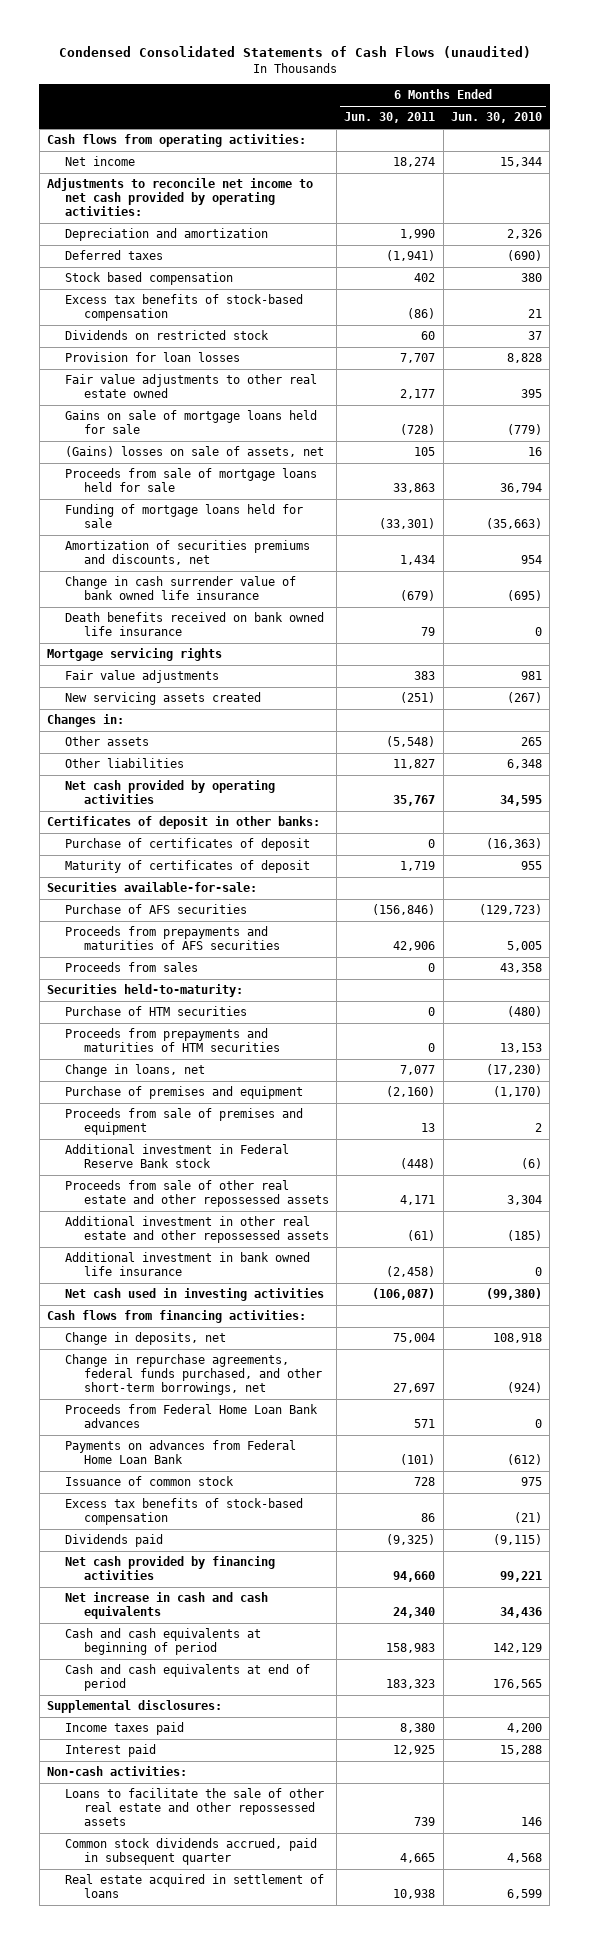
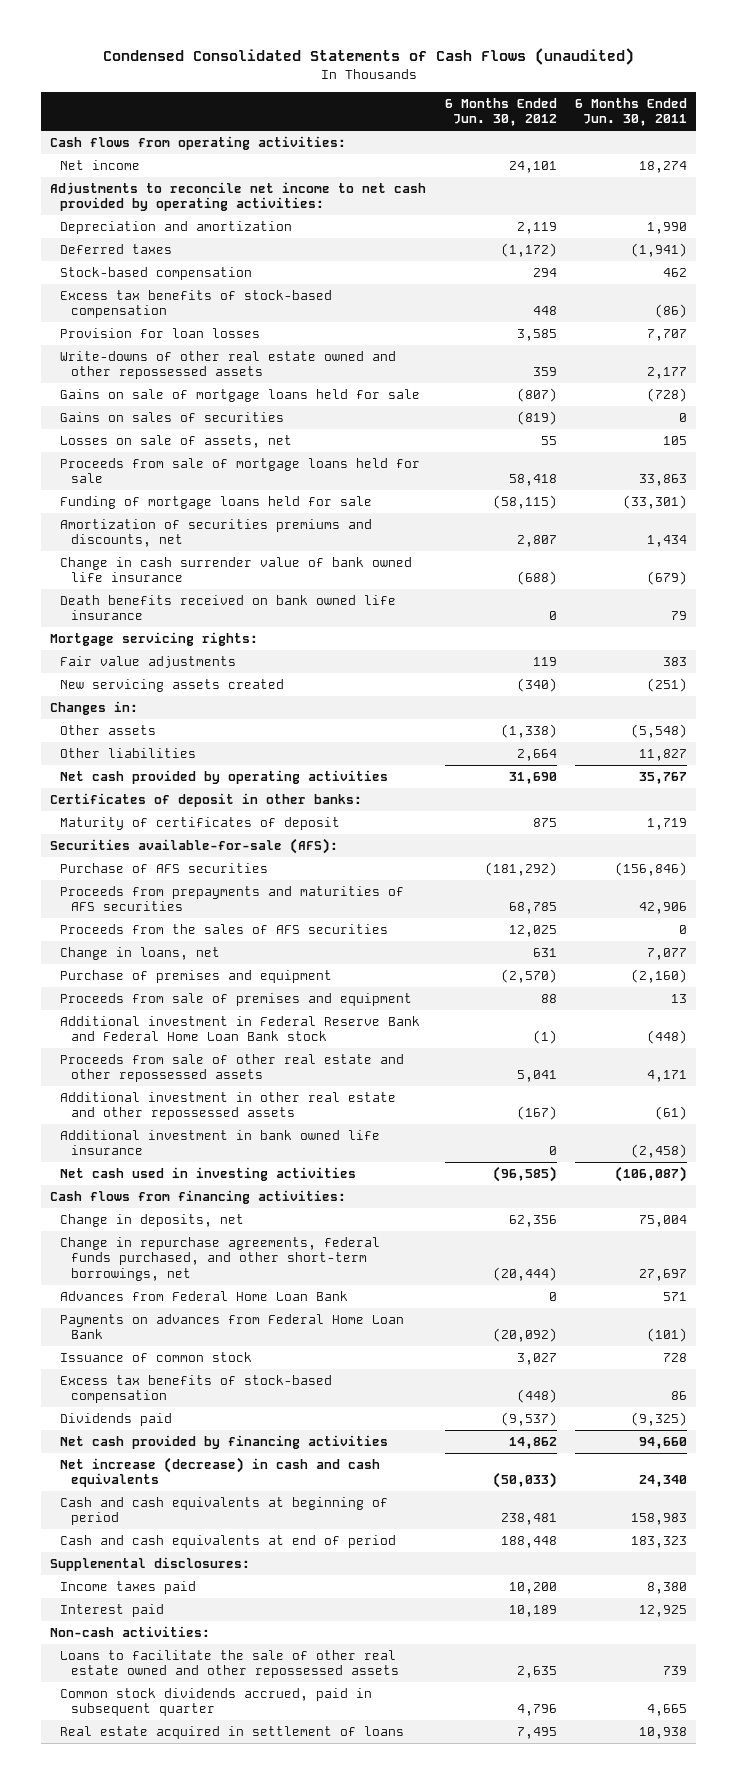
[450,112,542,124] Jun. 30, 2010 -> none
none -> [444,97,557,127] 6 Months Ended Jun. 30, 2012
[65,272,234,286] Stock based compensation -> [60,267,253,281] Stock-based compensation
[414,273,436,283] 402 -> [663,268,688,278] 462
[65,330,270,341] Dividends on restricted stock -> none
[65,374,318,398] Fair value adjustments to other real estate owned -> [60,351,397,380] Write-downs of other real estate owned and other repossessed assets
none -> [60,412,285,423] Gains on sales of securities
[65,446,325,458] (Gains) losses on sale of assets, net -> [60,435,293,449] Losses on sale of assets, net
[47,648,223,662] Mortgage servicing rights -> [50,632,259,647] Mortgage servicing rights:
[65,838,311,852] Purchase of certificates of deposit -> none
[47,882,258,893] Securities available-for-sale: -> [50,838,339,855] Securities available-for-sale (AFS):
[65,962,199,973] Proceeds from sales -> none
[47,984,244,998] Securities held-to-maturity: -> none
[65,1006,248,1017] Purchase of HTM securities -> none
[65,1028,280,1052] Proceeds from prepayments and maturities of HTM securities -> none
none -> [60,924,389,935] Proceeds from the sales of AFS securities
[65,1144,290,1168] Additional investment in Federal Reserve Bank stock -> [60,1016,421,1042] Additional investment in Federal Reserve Bank and Federal Home Loan Bank stock
[65,1404,319,1428] Proceeds from Federal Home Loan Bank advances -> [60,1291,349,1302] Advances from Federal Home Loan Bank
[65,1592,269,1619] Net increase in cash and cash equivalents -> [60,1457,381,1488] Net increase (decrease) in cash and cash equivalents
[65,1788,325,1826] Loans to facilitate the sale of other real estate and other repossessed assets -> [60,1650,399,1679] Loans to facilitate the sale of other real estate owned and other repossessed assets

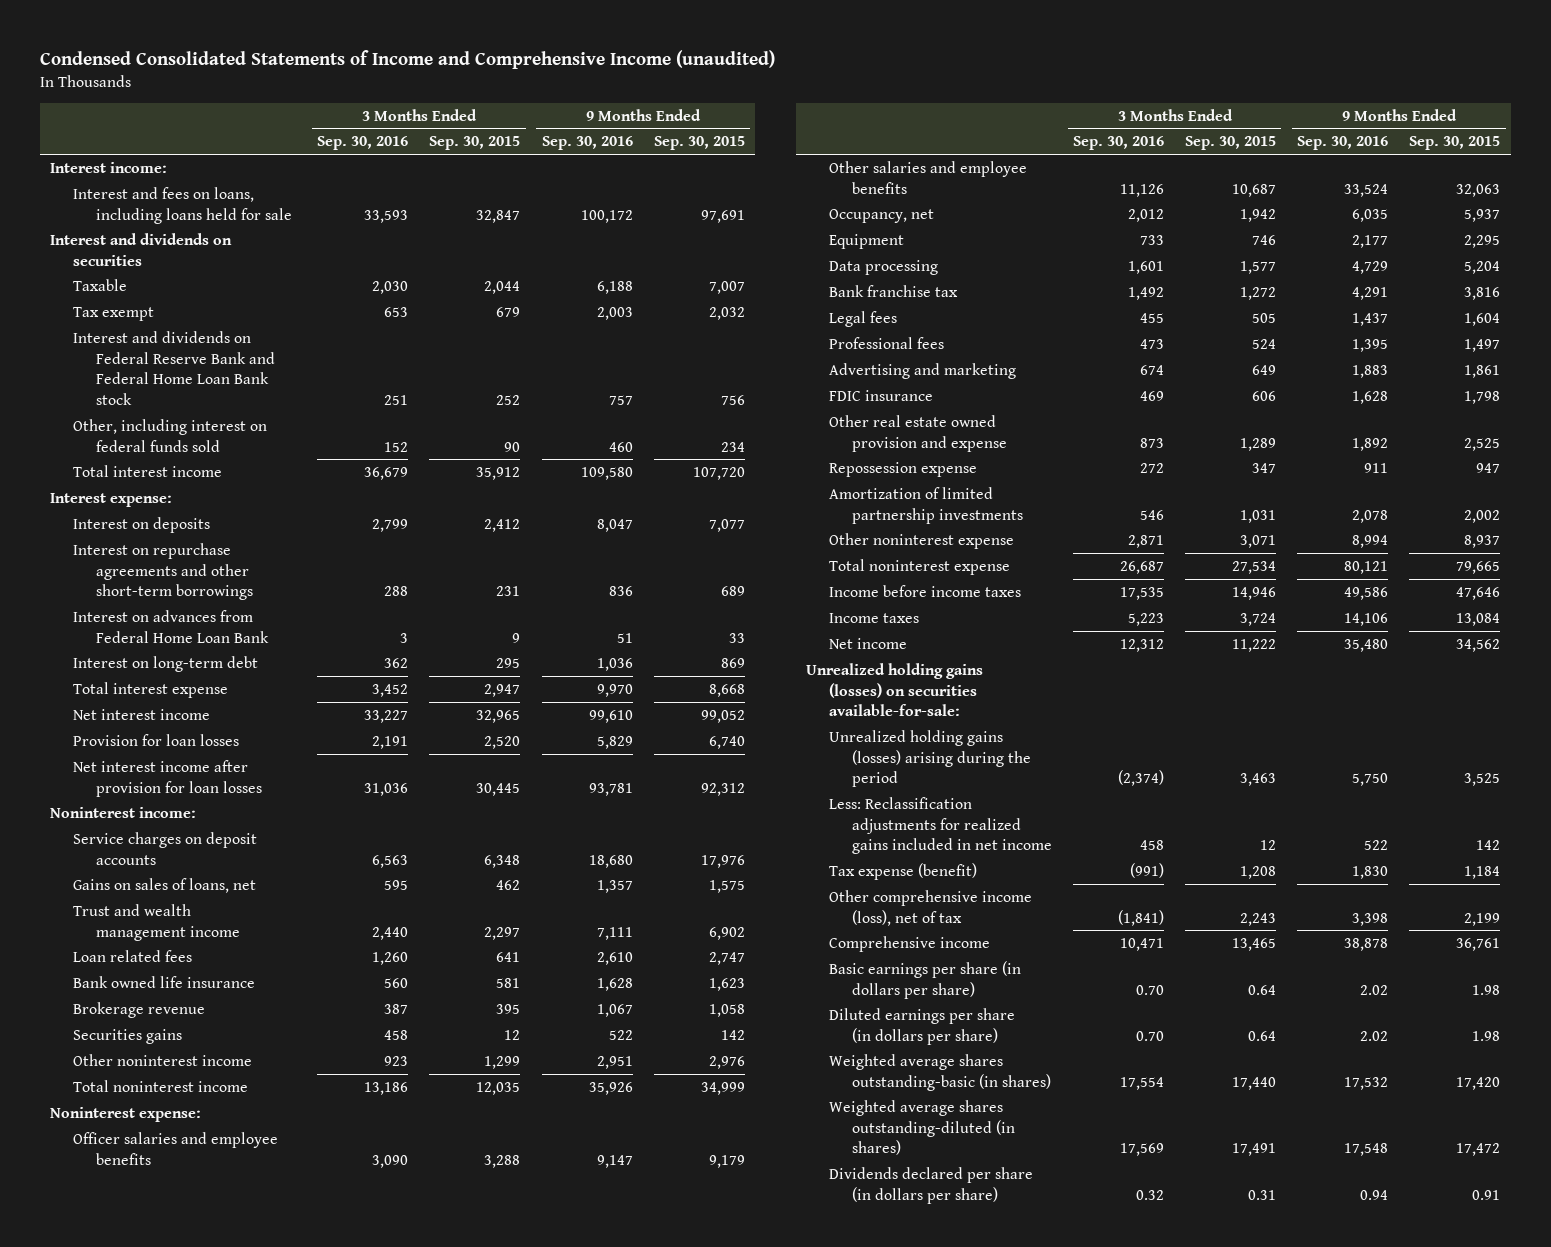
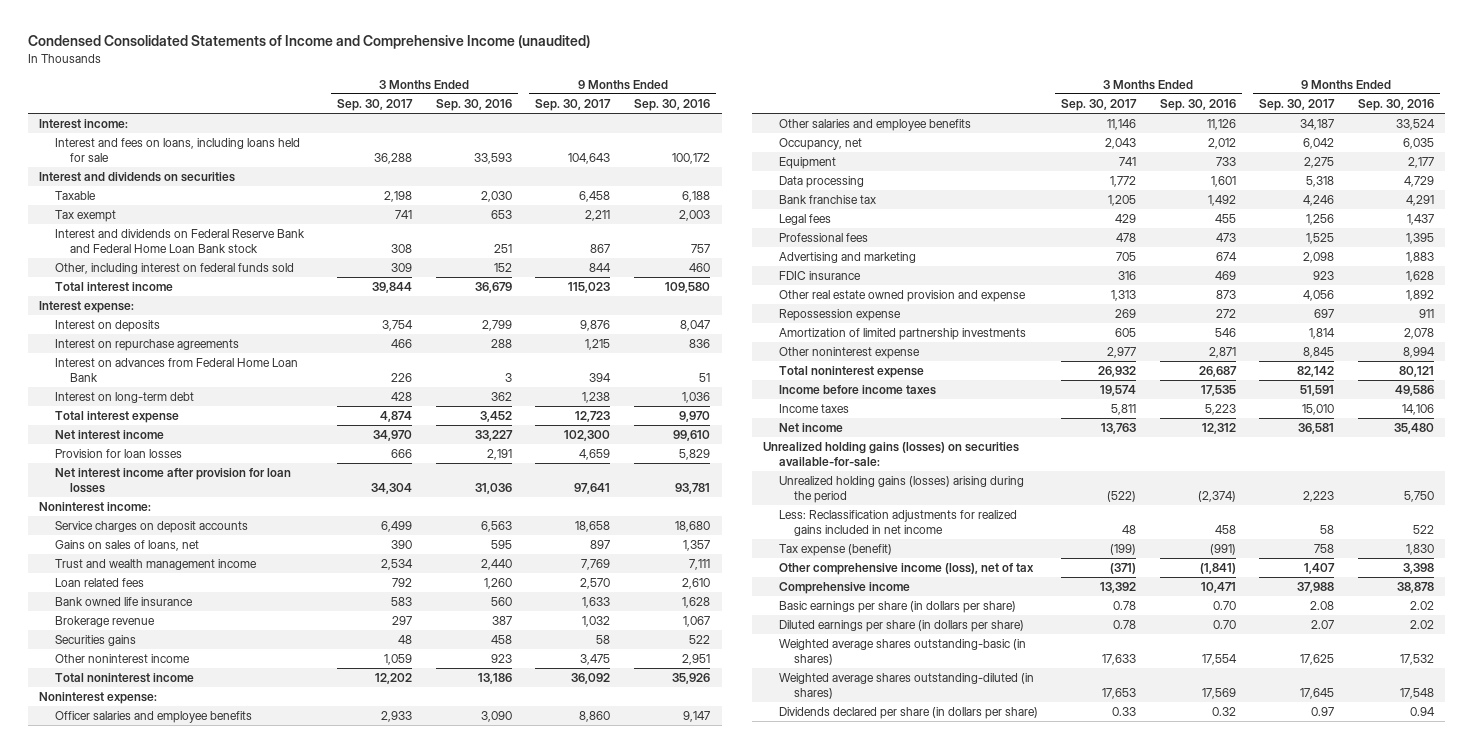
[429,136,521,151] Sep. 30, 2015 -> none
[653,136,745,151] Sep. 30, 2015 -> none
none -> [337,98,414,111] Sep. 30, 2017
none -> [535,98,612,111] Sep. 30, 2017
[73,542,254,601] Interest on repurchase agreements and other short-term borrowings -> [54,338,239,351] Interest on repurchase agreements

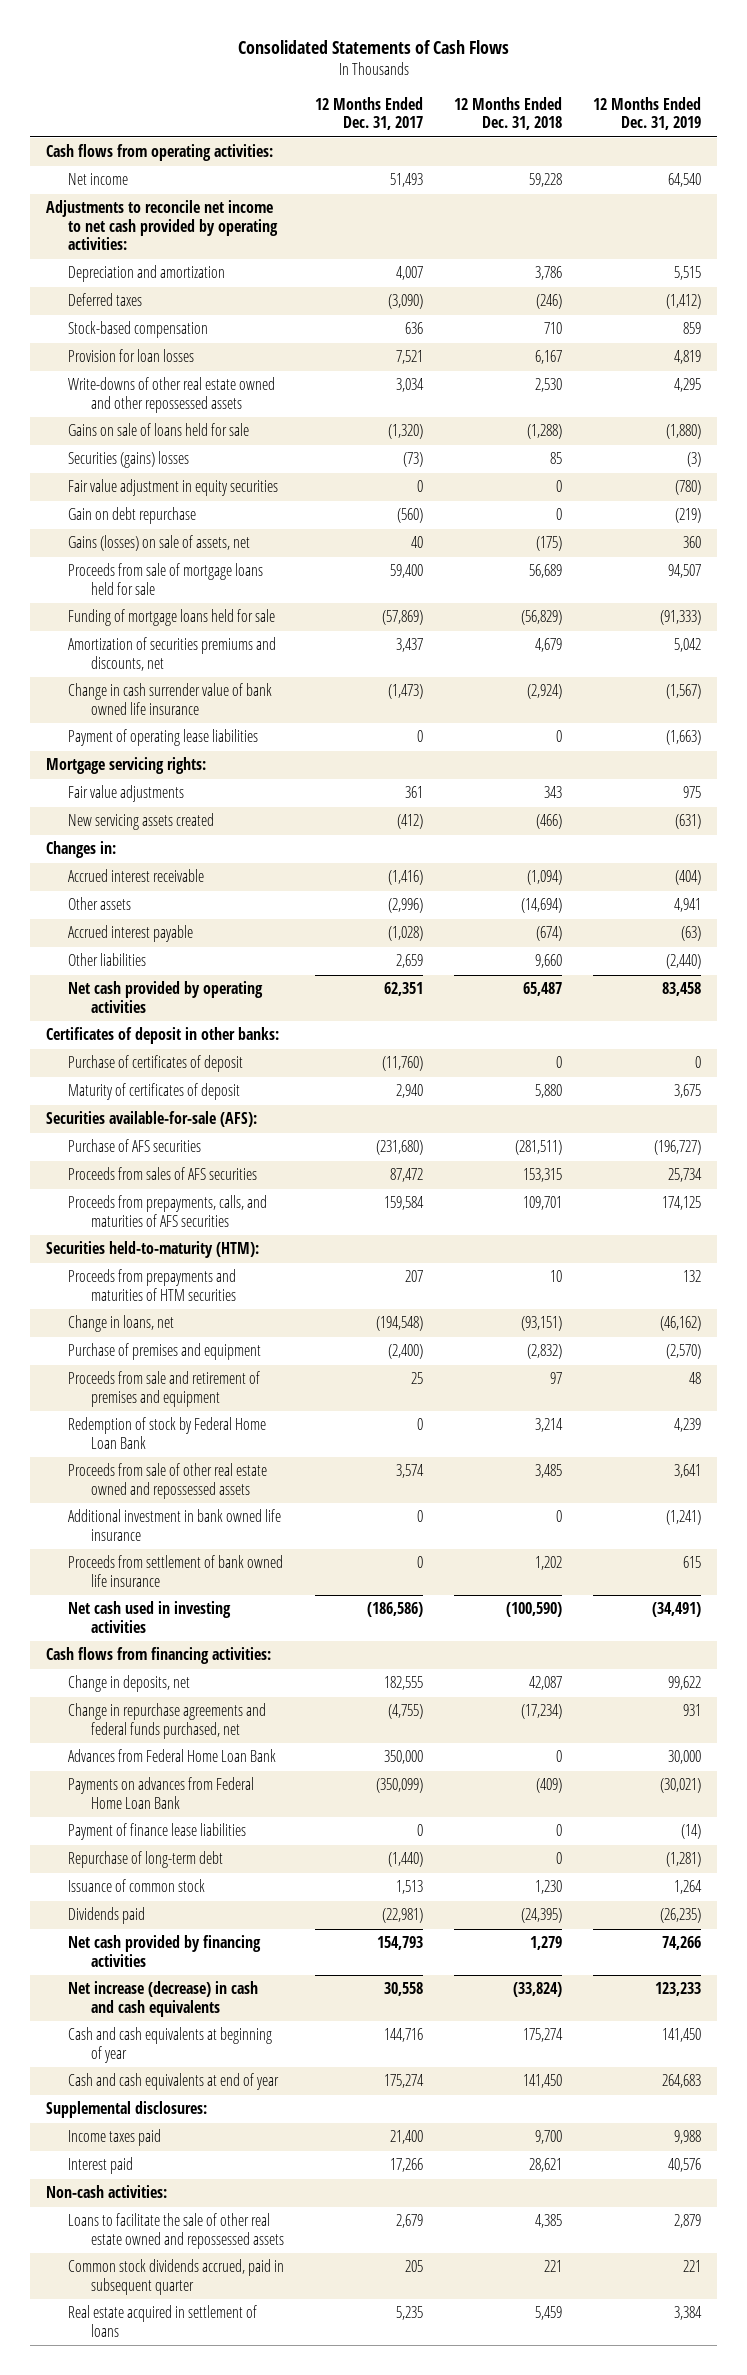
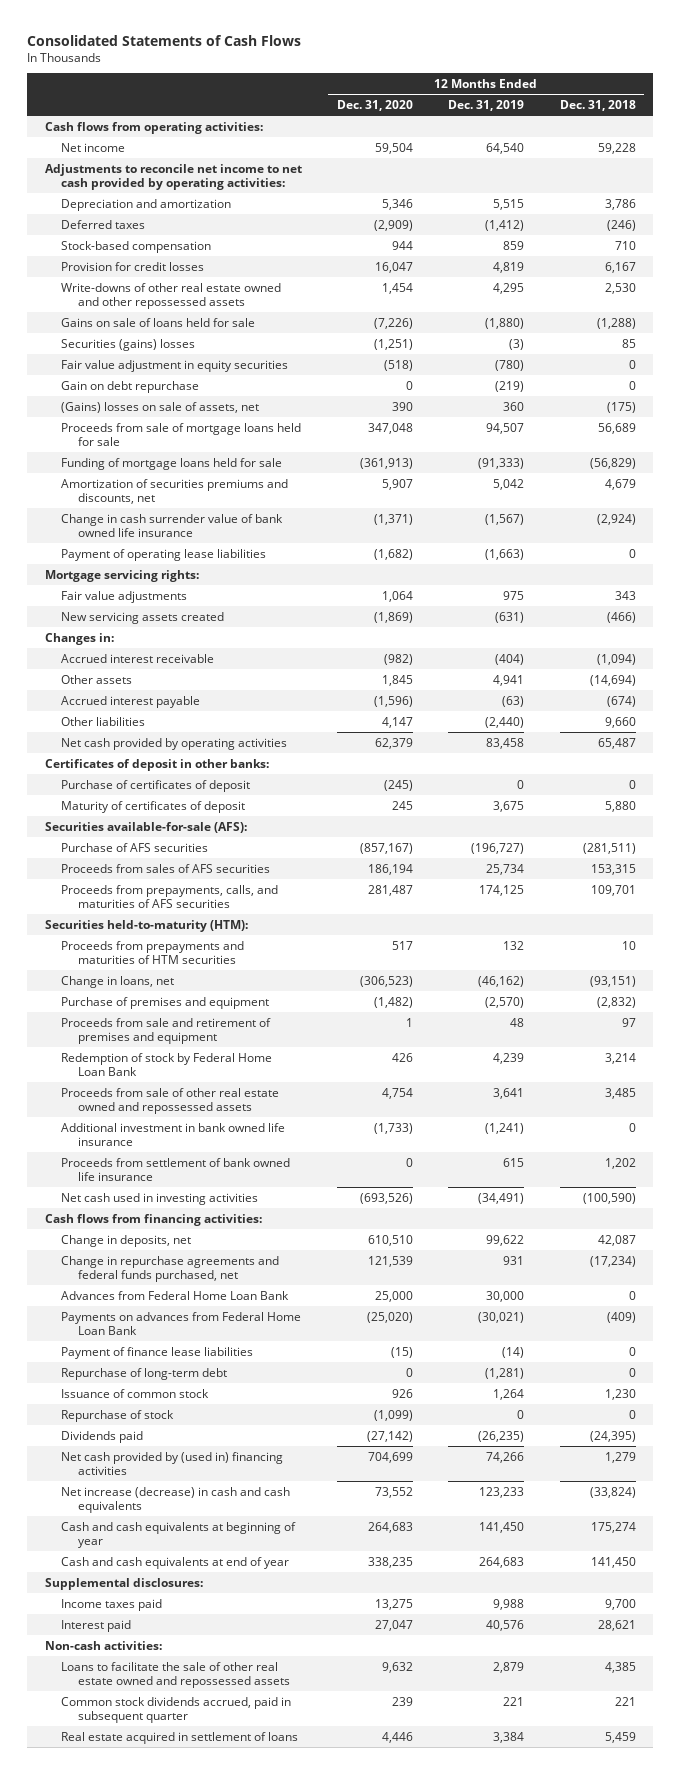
[315,97,424,131] 12 Months Ended Dec. 31, 2017 -> none
none -> [337,100,414,112] Dec. 31, 2020
[68,349,195,363] Provision for loan losses -> [61,261,205,271] Provision for credit losses
[68,535,251,552] Gains (losses) on sale of assets, net -> [61,401,260,413] (Gains) losses on sale of assets, net
none -> [61,1409,175,1422] Repurchase of stock
[68,1935,262,1967] Net cash provided by financing activities -> [61,1451,284,1475] Net cash provided by (used in) financing activities

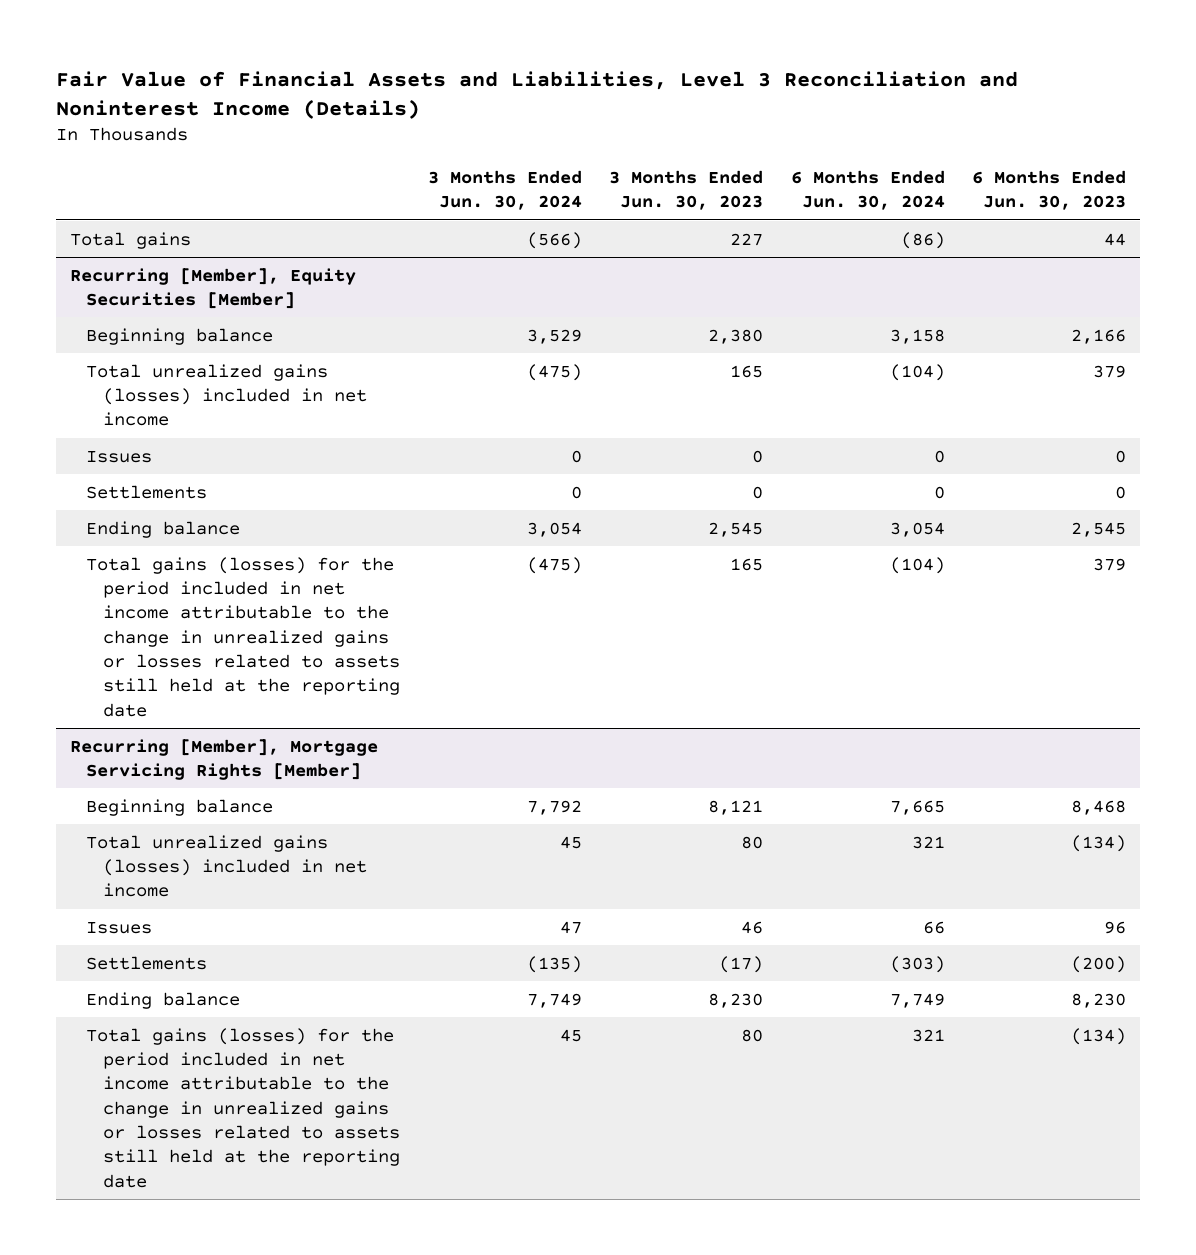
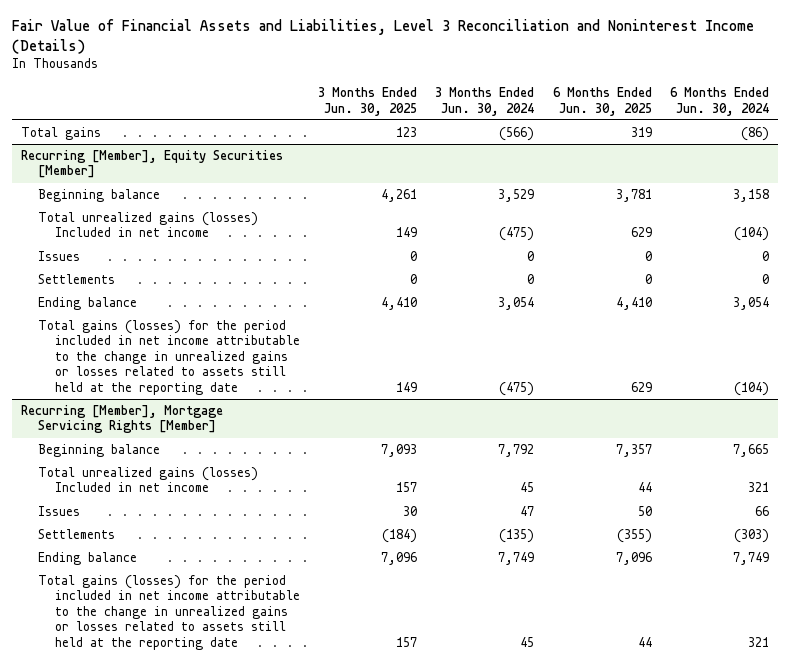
[609,169,764,211] 3 Months Ended Jun. 30, 2023 -> none
[972,169,1127,211] 6 Months Ended Jun. 30, 2023 -> none
none -> [318,87,418,116] 3 Months Ended Jun. 30, 2025
none -> [552,87,652,116] 6 Months Ended Jun. 30, 2025
[86,363,367,427] Total unrealized gains (losses) included in net income -> [37,212,258,238] Total unrealized gains (losses) Included in net income
[86,834,367,898] Total unrealized gains (losses) included in net income -> [37,467,258,493] Total unrealized gains (losses) Included in net income

